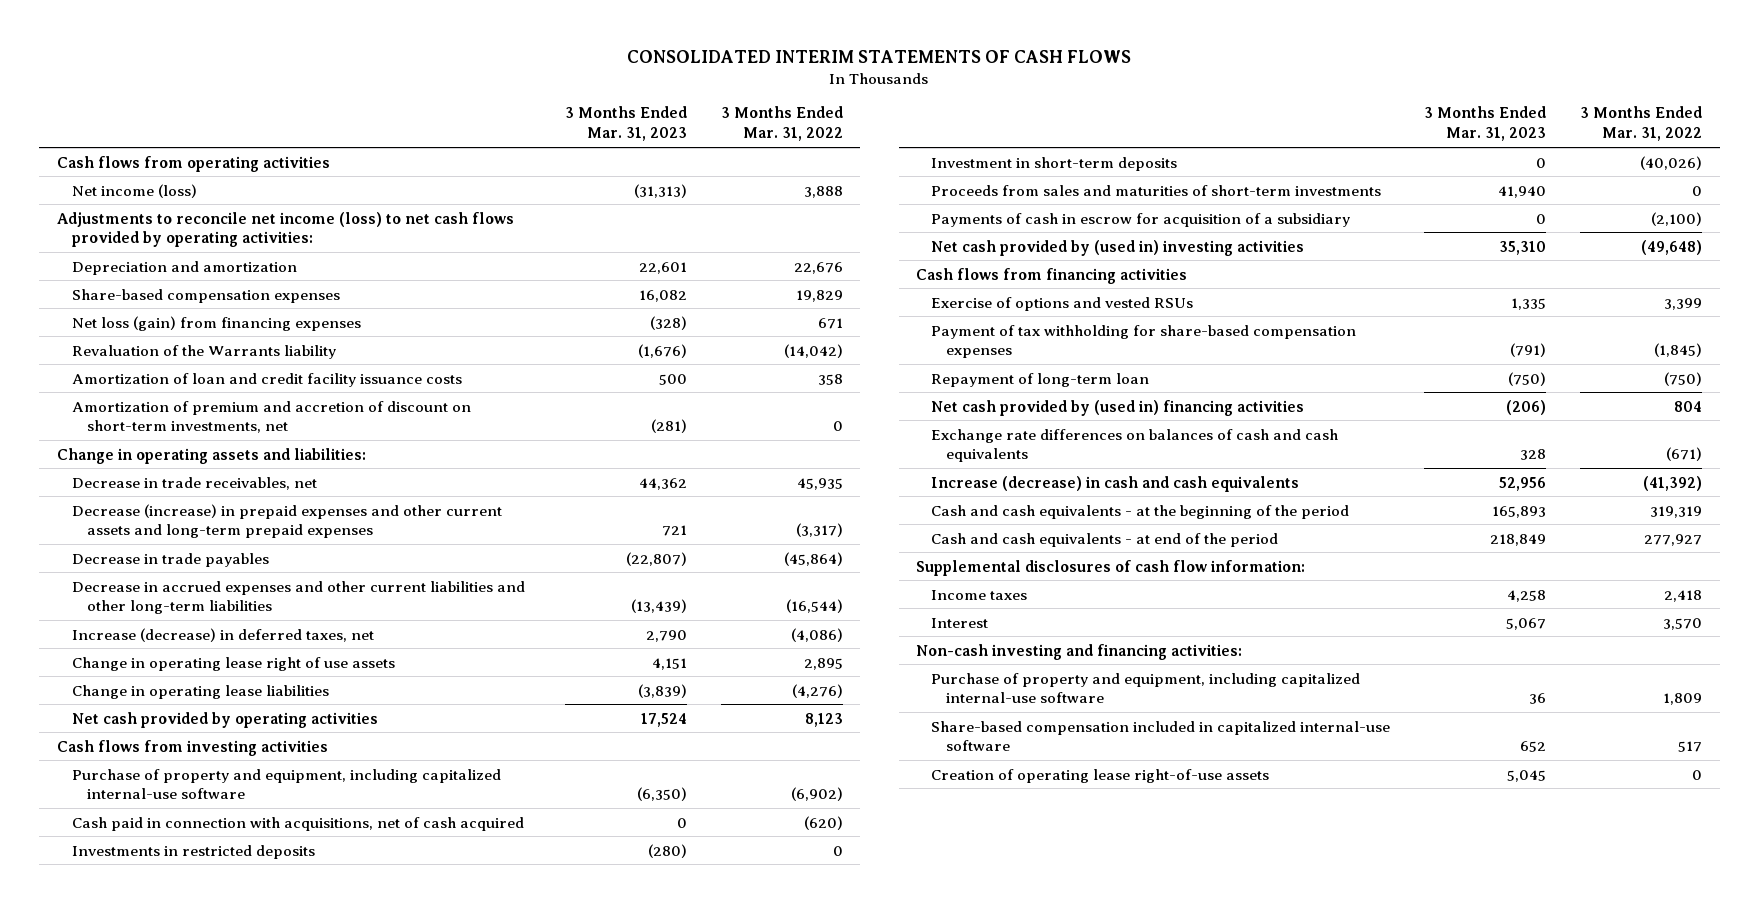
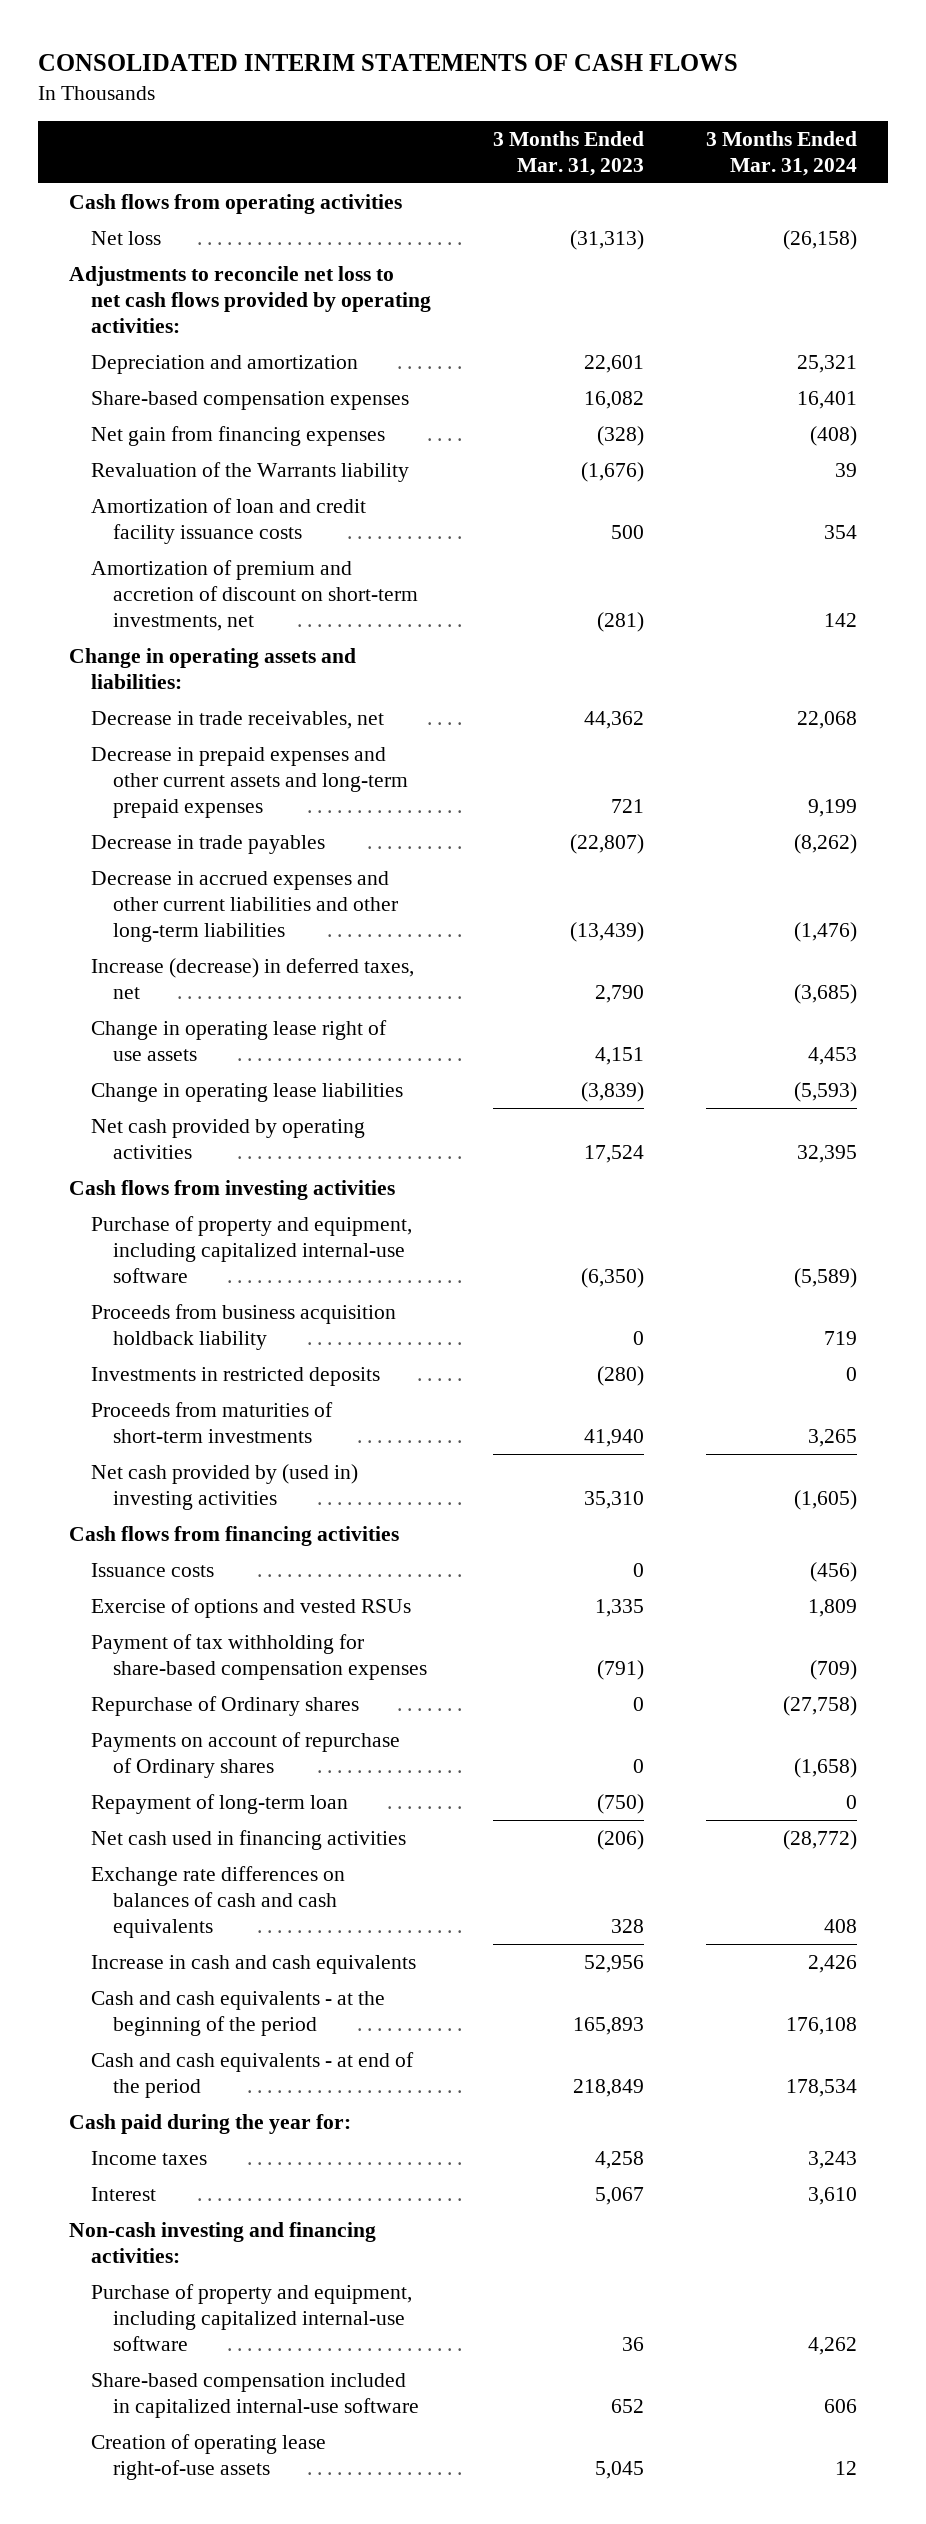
[721,106,844,142] 3 Months Ended Mar. 31, 2022 -> none
none -> [706,130,858,176] 3 Months Ended Mar. 31, 2024
[71,183,197,198] Net income (loss) -> [90,230,161,245] Net loss
[56,211,514,248] Adjustments to reconcile net income (loss) to net cash flows provided by operating activities: -> [68,265,431,334] Adjustments to reconcile net loss to net cash flows provided by operating activities:
[71,315,361,331] Net loss (gain) from financing expenses -> [90,425,385,446] Net gain from financing expenses
[71,503,502,539] Decrease (increase) in prepaid expenses and other current assets and long-term prepaid expenses -> [90,746,409,819] Decrease in prepaid expenses and other current assets and long-term prepaid expenses
[71,816,524,831] Cash paid in connection with acquisitions, net of cash acquired -> none
none -> [90,1303,396,1350] Proceeds from business acquisition holdback liability
[930,156,1177,171] Investment in short-term deposits -> none
[930,212,1350,227] Payments of cash in escrow for acquisition of a subsidiary -> none
[930,184,1381,196] Proceeds from sales and maturities of short-term investments -> [90,1401,333,1443] Proceeds from maturities of short-term investments
none -> [90,1562,214,1577] Issuance costs
none -> [90,1695,359,1716] Repurchase of Ordinary shares
none -> [90,1731,400,1778] Payments on account of repurchase of Ordinary shares
[930,399,1304,416] Net cash provided by (used in) financing activities -> [90,1829,406,1850] Net cash used in financing activities
[930,475,1299,492] Increase (decrease) in cash and cash equivalents -> [90,1954,416,1974] Increase in cash and cash equivalents
[915,559,1305,576] Supplemental disclosures of cash flow information: -> none
none -> [68,2113,351,2134] Cash paid during the year for:

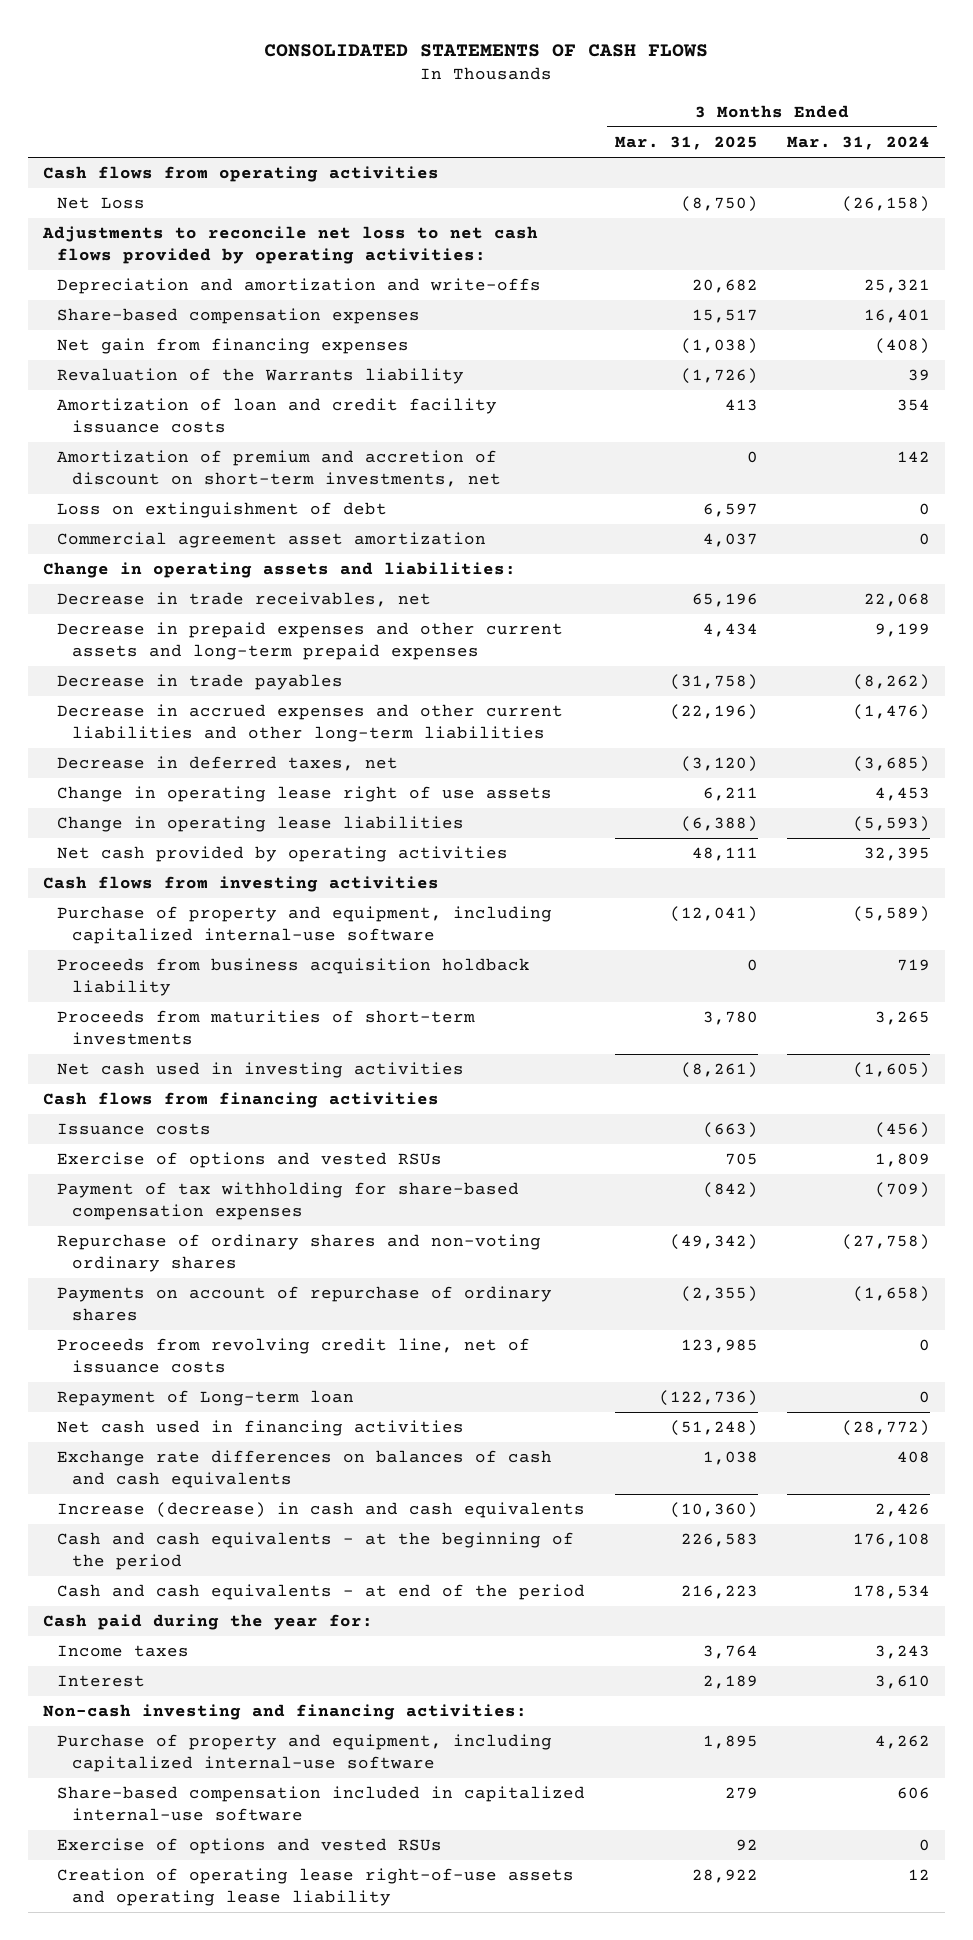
[37,53,738,71] CONSOLIDATED INTERIM STATEMENTS OF CASH FLOWS -> [264,43,709,57] CONSOLIDATED STATEMENTS OF CASH FLOWS
[493,130,645,176] 3 Months Ended Mar. 31, 2023 -> none
none -> [614,136,758,151] Mar. 31, 2025
[90,230,161,245] Net loss -> [57,197,146,210] Net Loss
[90,354,358,374] Depreciation and amortization -> [57,278,542,295] Depreciation and amortization and write-offs
none -> [57,502,388,519] Loss on extinguishment of debt
none -> [57,532,487,549] Commercial agreement asset amortization
[90,957,414,999] Increase (decrease) in deferred taxes, net -> [57,756,399,772] Decrease in deferred taxes, net
[90,1366,380,1386] Investments in restricted deposits -> none
[90,1463,358,1510] Net cash provided by (used in) investing activities -> [57,1062,465,1079] Net cash used in investing activities
[90,1695,359,1716] Repurchase of Ordinary shares -> [57,1234,542,1273] Repurchase of ordinary shares and non-voting ordinary shares
[90,1731,400,1778] Payments on account of repurchase of Ordinary shares -> [57,1286,553,1322] Payments on account of repurchase of ordinary shares
none -> [57,1338,531,1374] Proceeds from revolving credit line, net of issuance costs
[90,1793,348,1814] Repayment of long-term loan -> [57,1390,355,1407] Repayment of Long-term loan
[90,1954,416,1974] Increase in cash and cash equivalents -> [57,1502,586,1519] Increase (decrease) in cash and cash equivalents
none -> [57,1838,443,1855] Exercise of options and vested RSUs
[90,2433,326,2480] Creation of operating lease right-of-use assets -> [57,1868,575,1907] Creation of operating lease right-of-use assets and operating lease liability

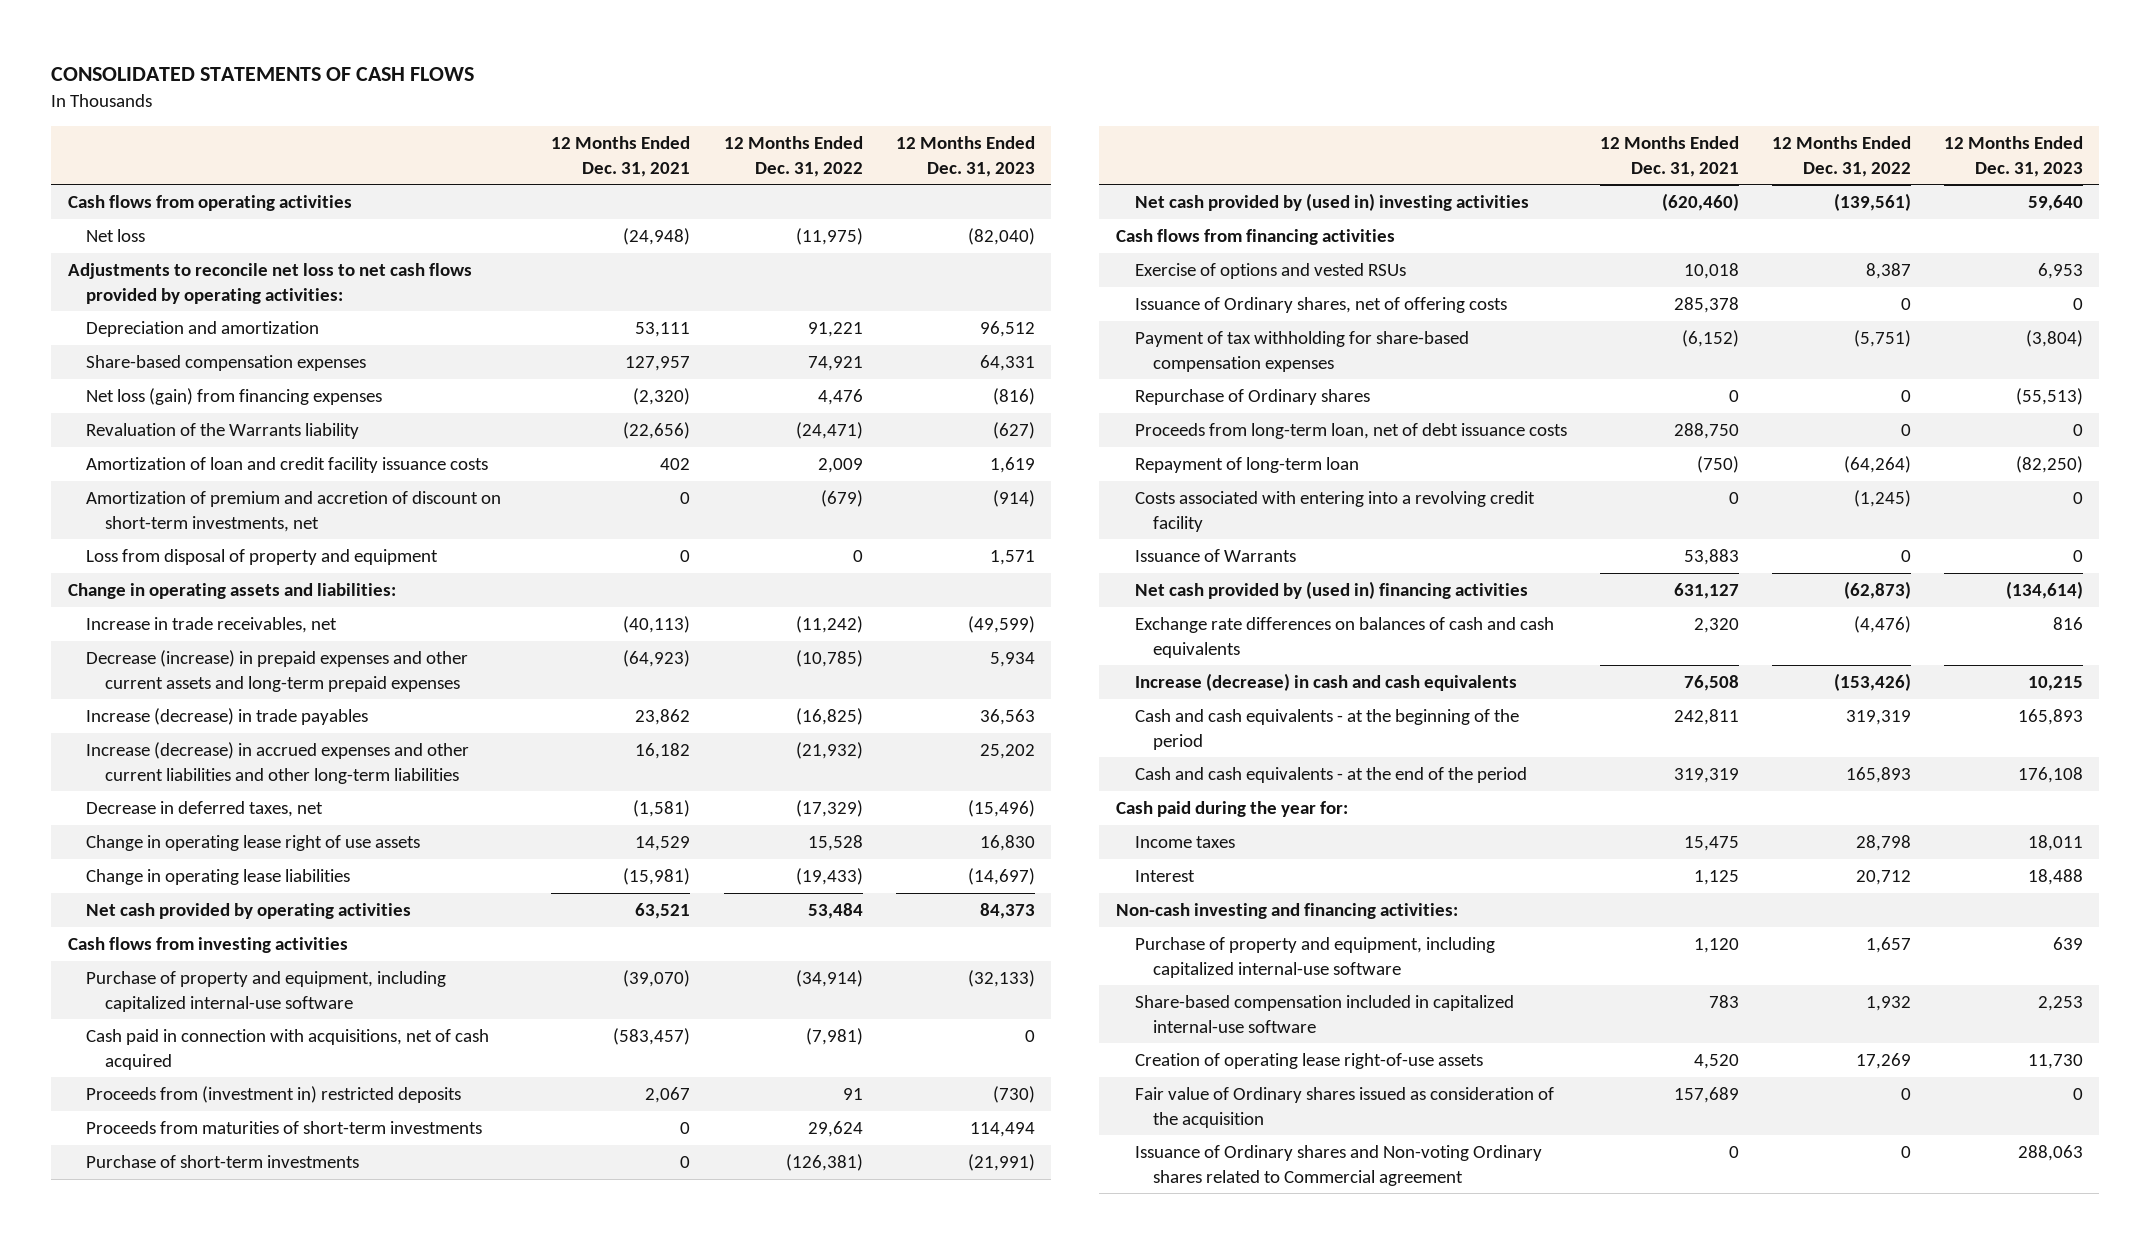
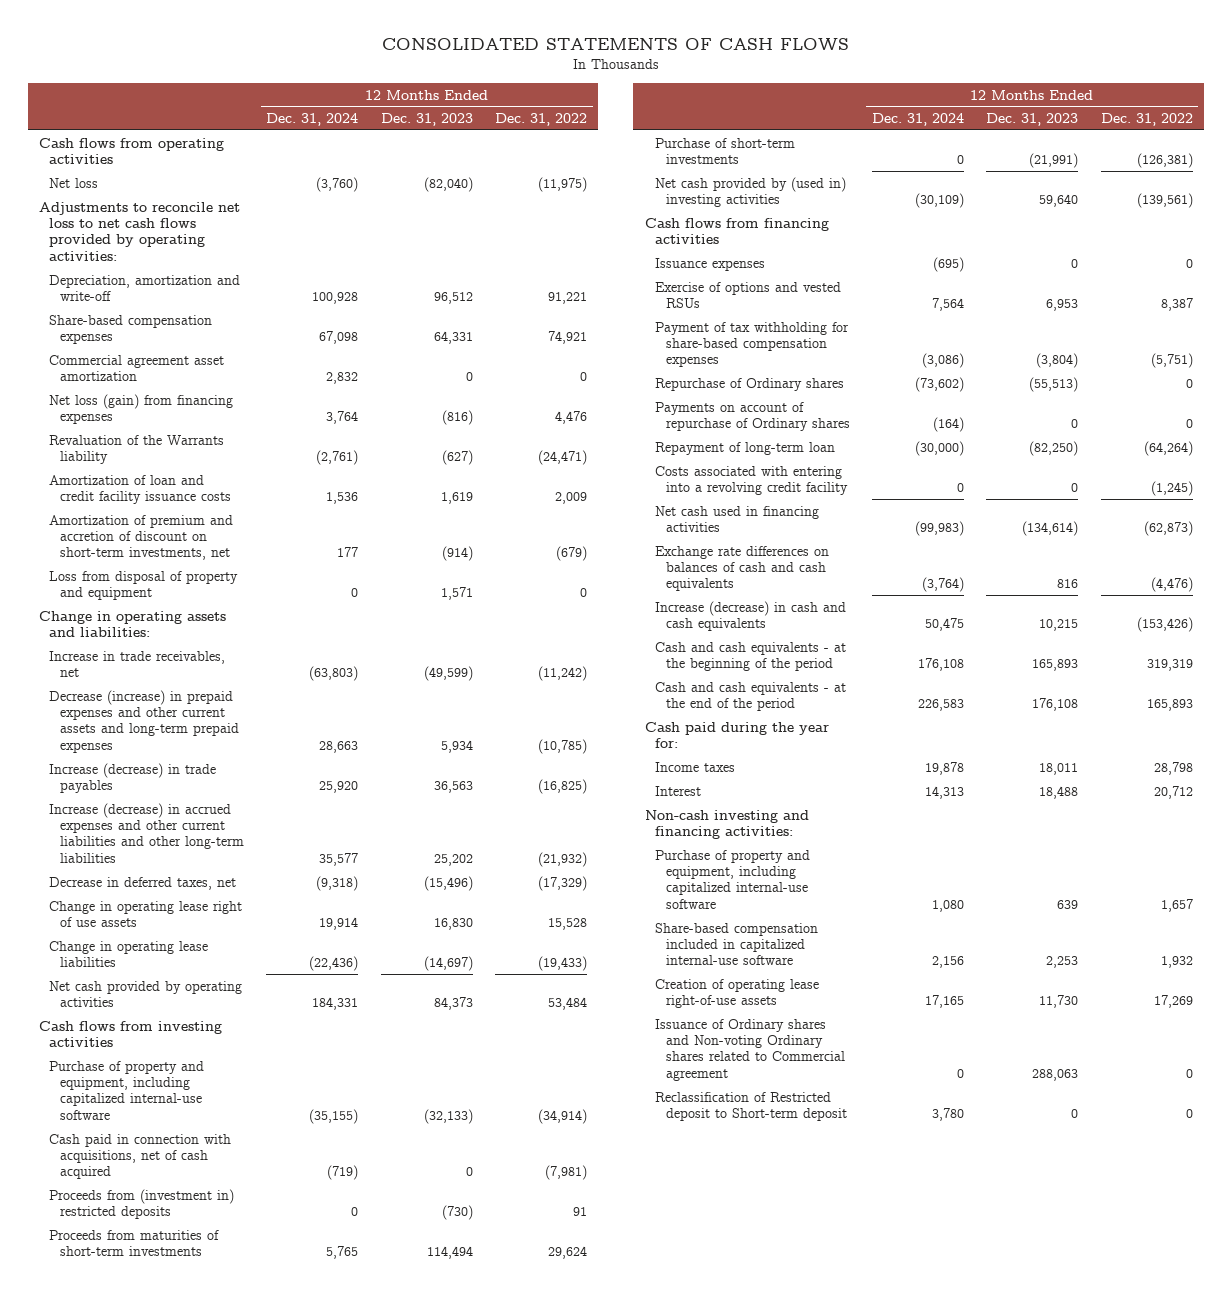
[551,136,691,177] 12 Months Ended Dec. 31, 2021 -> none
none -> [266,113,359,127] Dec. 31, 2024
[86,321,320,338] Depreciation and amortization -> [49,274,241,302] Depreciation, amortization and write-off
none -> [49,354,225,382] Commercial agreement asset amortization
none -> [655,257,766,271] Issuance expenses
[1134,297,1507,314] Issuance of Ordinary shares, net of offering costs -> none
[1134,423,1567,440] Proceeds from long-term loan, net of debt issuance costs -> none
none -> [655,401,850,432] Payments on account of repurchase of Ordinary shares
[1134,549,1296,563] Issuance of Warrants -> none
[1134,581,1528,600] Net cash provided by (used in) financing activities -> [655,505,820,533] Net cash used in financing activities
[1134,1087,1554,1128] Fair value of Ordinary shares issued as consideration of the acquisition -> none
none -> [655,1091,847,1122] Reclassification of Restricted deposit to Short-term deposit

